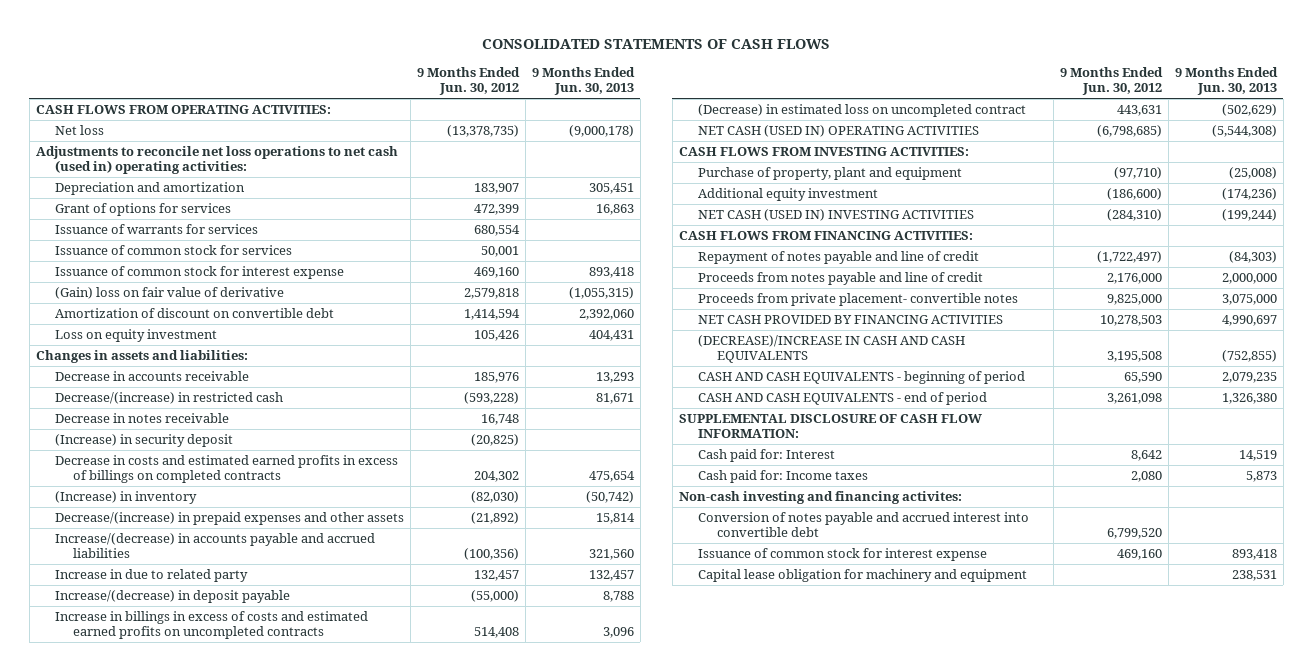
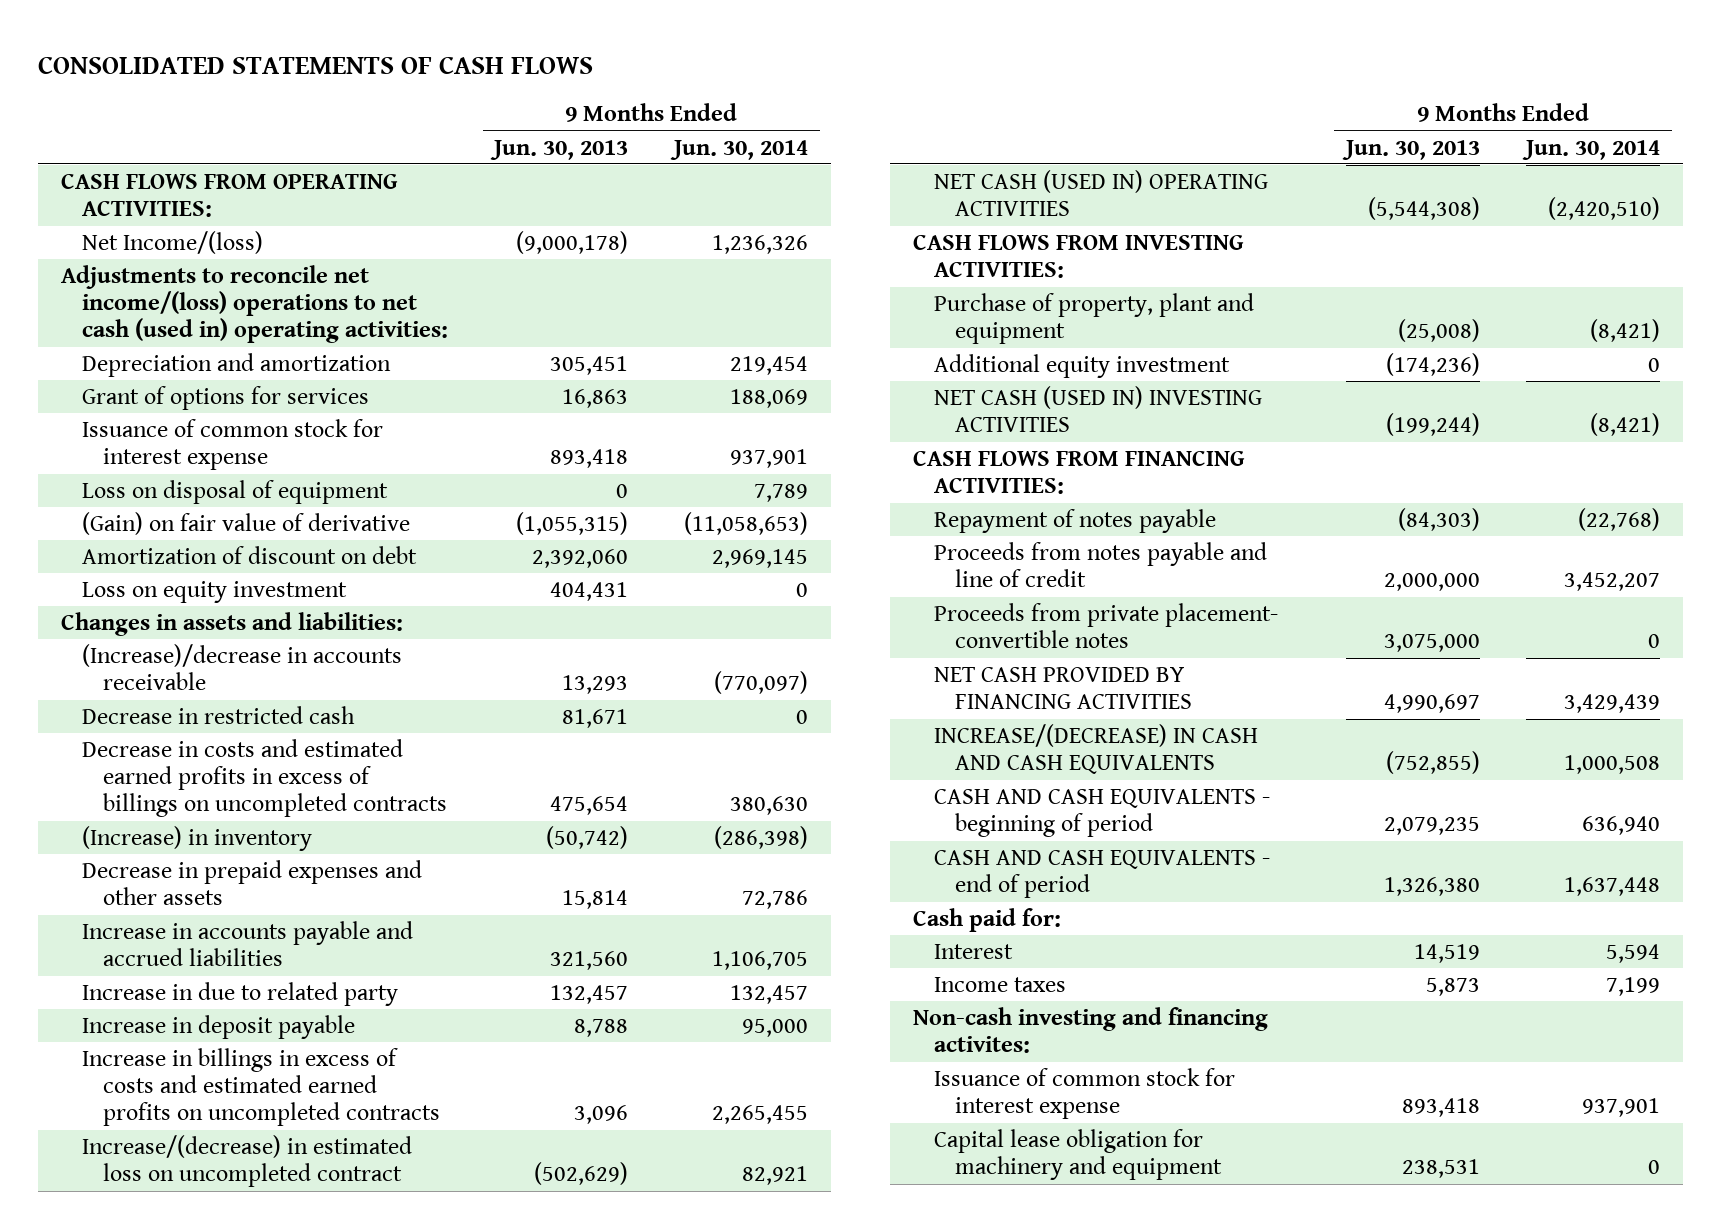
[416,67,520,96] 9 Months Ended Jun. 30, 2012 -> none
none -> [670,139,809,160] Jun. 30, 2014
[54,125,104,136] Net loss -> [81,230,263,254] Net Income/(loss)
[35,146,398,175] Adjustments to reconcile net loss operations to net cash (used in) operating activities: -> [60,264,448,344] Adjustments to reconcile net income/(loss) operations to net cash (used in) operating activities:
[54,224,258,235] Issuance of warrants for services -> none
[54,245,292,256] Issuance of common stock for services -> none
none -> [81,479,388,504] Loss on disposal of equipment
[54,287,284,300] (Gain) loss on fair value of derivative -> [81,511,410,535] (Gain) on fair value of derivative
[54,308,334,319] Amortization of discount on convertible debt -> [81,545,417,564] Amortization of discount on debt
[54,413,229,424] Decrease in notes receivable -> none
[54,434,233,448] (Increase) in security deposit -> none
[54,371,249,382] Decrease in accounts receivable -> [81,643,402,691] (Increase)/decrease in accounts receivable
[54,392,283,405] Decrease/(increase) in restricted cash -> [81,705,355,724] Decrease in restricted cash
[54,455,398,484] Decrease in costs and estimated earned profits in excess of billings on completed contracts -> [81,738,448,818] Decrease in costs and estimated earned profits in excess of billings on uncompleted contracts
[54,512,404,526] Decrease/(increase) in prepaid expenses and other assets -> [81,859,422,906] Decrease in prepaid expenses and other assets
[54,533,375,559] Increase/(decrease) in accounts payable and accrued liabilities -> [81,920,413,967] Increase in accounts payable and accrued liabilities
[54,590,290,604] Increase/(decrease) in deposit payable -> [81,1014,355,1039] Increase in deposit payable
[697,104,1026,118] (Decrease) in estimated loss on uncompleted contract -> [81,1134,412,1188] Increase/(decrease) in estimated loss on uncompleted contract
[697,251,979,265] Repayment of notes payable and line of credit -> [933,508,1216,533] Repayment of notes payable
[697,335,965,364] (DECREASE)/INCREASE IN CASH AND CASH EQUIVALENTS -> [933,723,1258,775] INCREASE/(DECREASE) IN CASH AND CASH EQUIVALENTS
[679,414,983,439] SUPPLEMENTAL DISCLOSURE OF CASH FLOW INFORMATION: -> [912,907,1061,932] Cash paid for:
[697,449,835,463] Cash paid for: Interest -> [933,943,1013,959] Interest
[697,470,868,484] Cash paid for: Income taxes -> [933,976,1066,992] Income taxes
[697,512,1029,538] Conversion of notes payable and accrued interest into convertible debt -> none

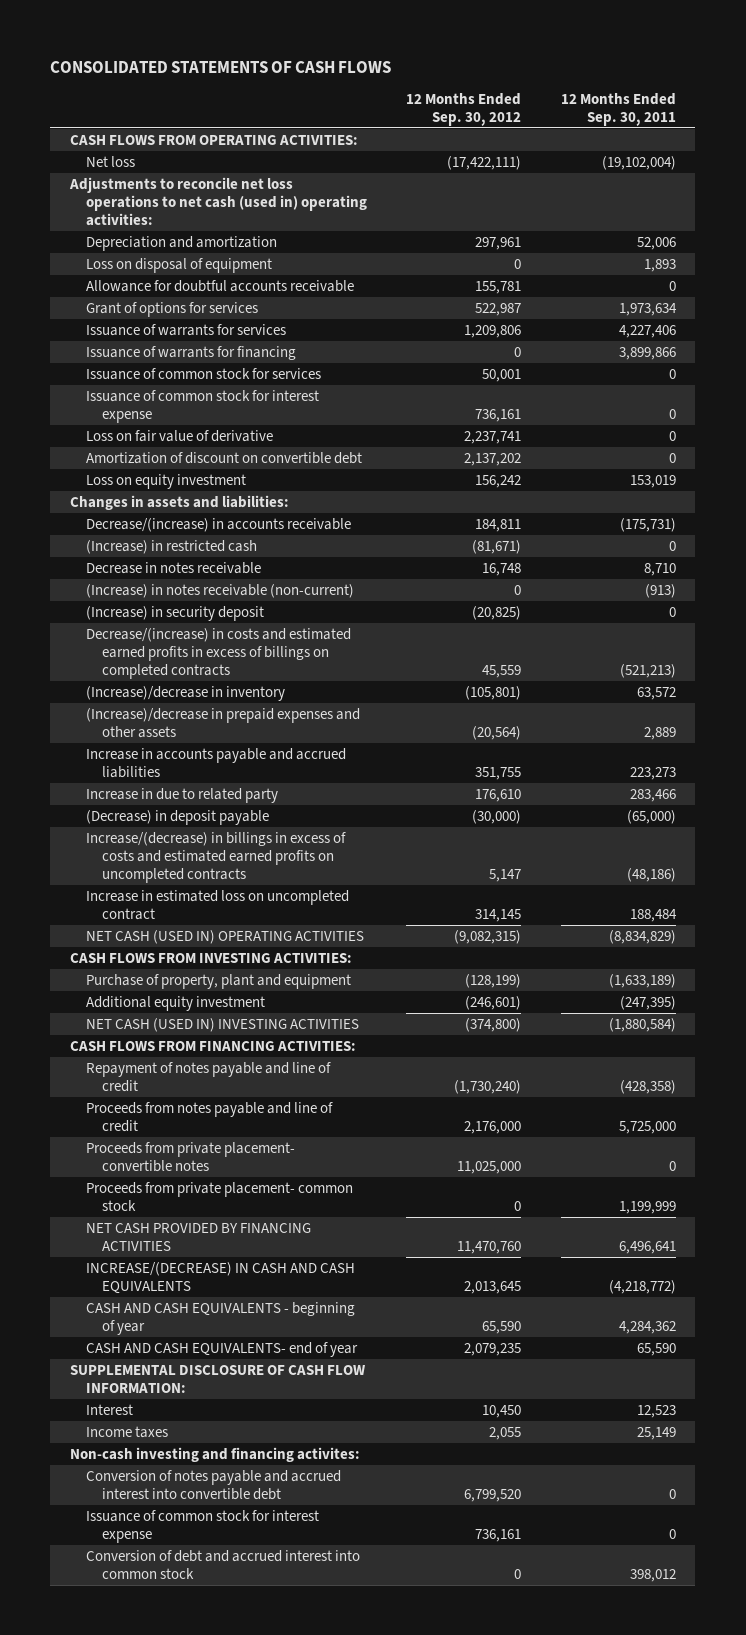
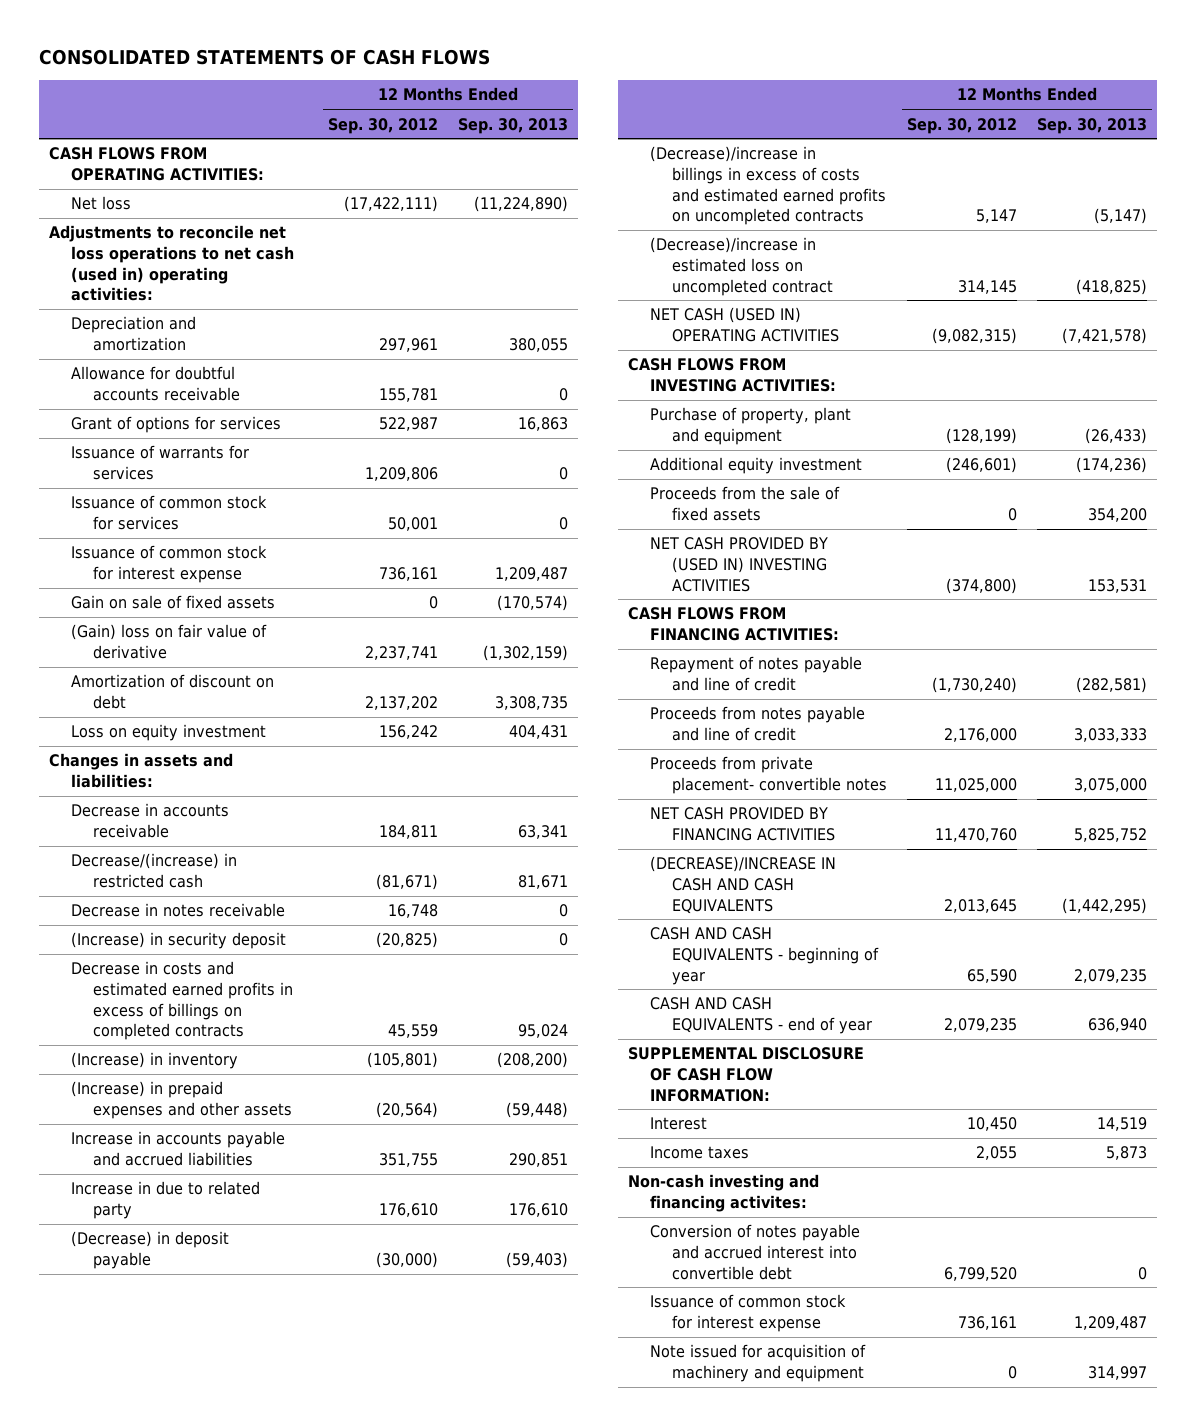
[560,92,676,126] 12 Months Ended Sep. 30, 2011 -> none
none -> [458,117,569,134] Sep. 30, 2013
[85,257,272,273] Loss on disposal of equipment -> none
[85,345,296,360] Issuance of warrants for financing -> none
none -> [71,595,276,610] Gain on sale of fixed assets
[85,429,273,442] Loss on fair value of derivative -> [71,624,268,659] (Gain) loss on fair value of derivative
[85,451,362,464] Amortization of discount on convertible debt -> [71,674,275,709] Amortization of discount on debt
[85,517,351,532] Decrease/(increase) in accounts receivable -> [71,803,230,838] Decrease in accounts receivable
[85,539,257,554] (Increase) in restricted cash -> [71,853,238,888] Decrease/(increase) in restricted cash
[85,583,354,598] (Increase) in notes receivable (non-current) -> none
[85,627,351,679] Decrease/(increase) in costs and estimated earned profits in excess of billings on completed contracts -> [71,961,294,1041] Decrease in costs and estimated earned profits in excess of billings on completed contracts
[85,685,285,701] (Increase)/decrease in inventory -> [71,1052,239,1070] (Increase) in inventory
[85,707,360,738] (Increase)/decrease in prepaid expenses and other assets -> [71,1081,293,1119] (Increase) in prepaid expenses and other assets
[85,831,346,883] Increase/(decrease) in billings in excess of costs and estimated earned profits on uncompleted contracts -> [649,146,886,226] (Decrease)/increase in billings in excess of costs and estimated earned profits on uncompleted contracts
[85,889,349,920] Increase in estimated loss on uncompleted contract -> [649,237,833,296] (Decrease)/increase in estimated loss on uncompleted contract
none -> [649,486,840,521] Proceeds from the sale of fixed assets
[85,1017,359,1032] NET CASH (USED IN) INVESTING ACTIVITIES -> [649,537,828,592] NET CASH PROVIDED BY (USED IN) INVESTING ACTIVITIES
[85,1181,353,1211] Proceeds from private placement- common stock -> none
[85,1261,355,1294] INCREASE/(DECREASE) IN CASH AND CASH EQUIVALENTS -> [649,856,836,914] (DECREASE)/INCREASE IN CASH AND CASH EQUIVALENTS
[85,1341,358,1357] CASH AND CASH EQUIVALENTS- end of year -> [649,997,872,1034] CASH AND CASH EQUIVALENTS - end of year
[85,1549,360,1579] Conversion of debt and accrued interest into common stock -> none
none -> [649,1344,866,1382] Note issued for acquisition of machinery and equipment

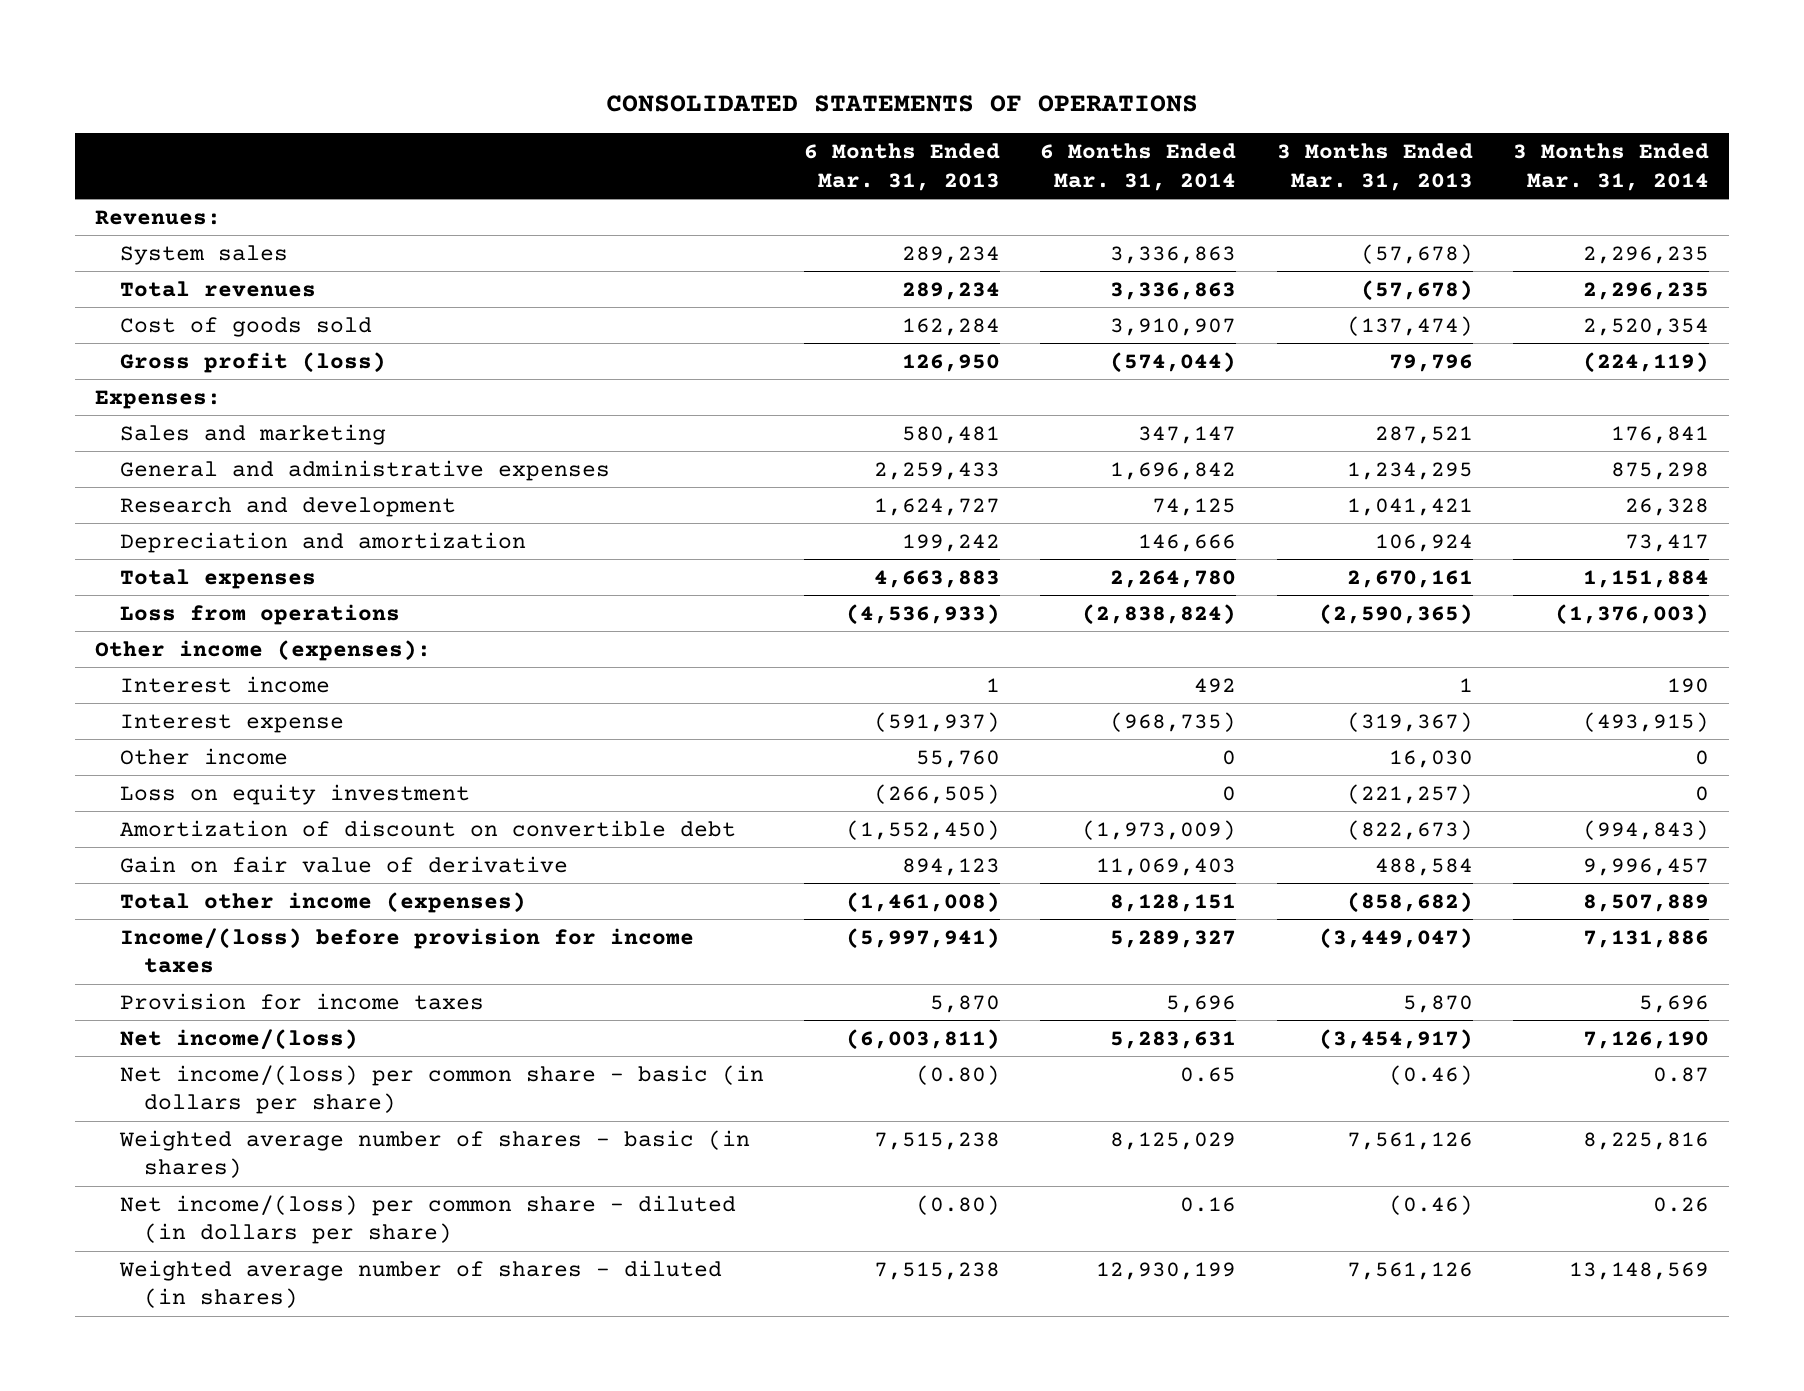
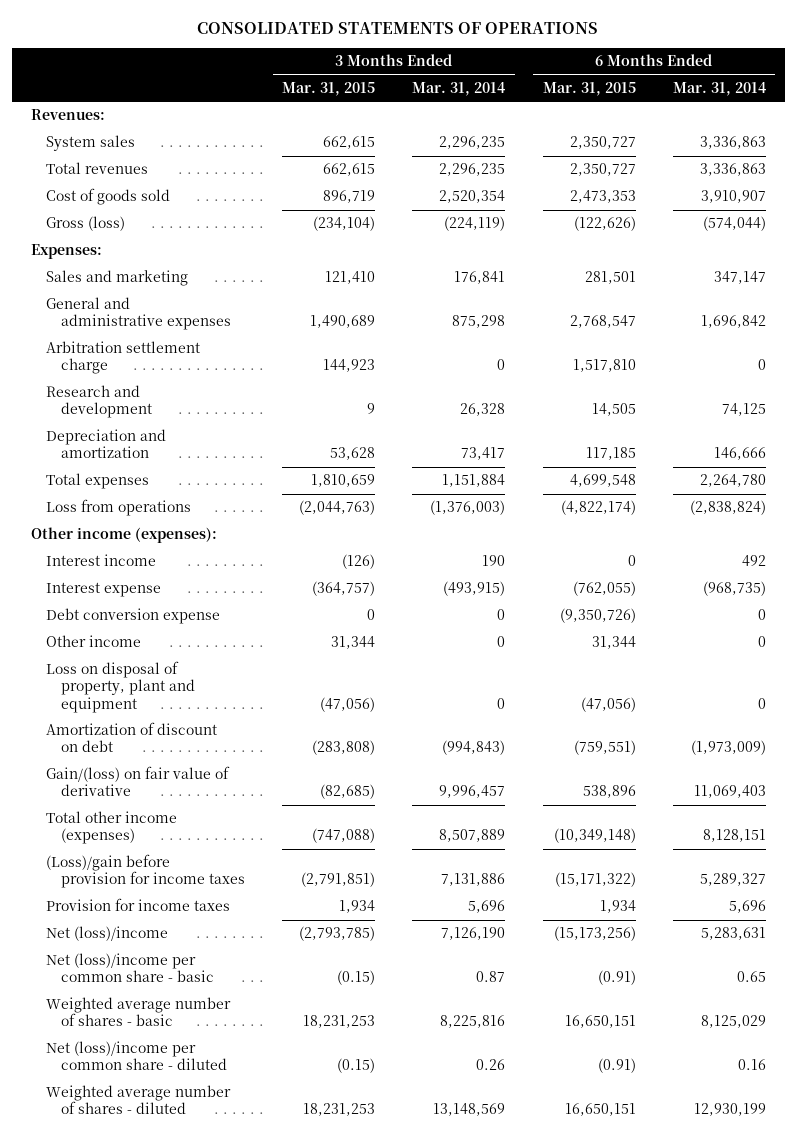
[804,143,1001,191] 6 Months Ended Mar. 31, 2013 -> none
[1276,143,1473,191] 3 Months Ended Mar. 31, 2013 -> none
none -> [282,81,376,96] Mar. 31, 2015
none -> [542,81,636,96] Mar. 31, 2015
[119,351,386,373] Gross profit (loss) -> [45,216,125,232] Gross (loss)
none -> [45,341,200,375] Arbitration settlement charge
none -> [45,608,220,625] Debt conversion expense
[119,783,470,805] Loss on equity investment -> none
none -> [45,661,196,713] Loss on disposal of property, plant and equipment
[119,819,736,837] Amortization of discount on convertible debt -> [45,722,217,753] Amortization of discount on debt
[119,855,568,873] Gain on fair value of derivative -> [45,766,230,797] Gain/(loss) on fair value of derivative
[119,927,694,974] Income/(loss) before provision for income taxes -> [45,854,246,889] (Loss)/gain before provision for income taxes
[119,1028,358,1050] Net income/(loss) -> [45,926,168,942] Net (loss)/income
[119,1064,764,1115] Net income/(loss) per common share - basic (in dollars per share) -> [45,953,215,983] Net (loss)/income per common share - basic
[118,1129,750,1179] Weighted average number of shares - basic (in shares) -> [45,997,231,1027] Weighted average number of shares - basic
[119,1194,736,1245] Net income/(loss) per common share - diluted (in dollars per share) -> [45,1041,228,1071] Net (loss)/income per common share - diluted
[118,1259,722,1309] Weighted average number of shares - diluted (in shares) -> [45,1085,231,1115] Weighted average number of shares - diluted

